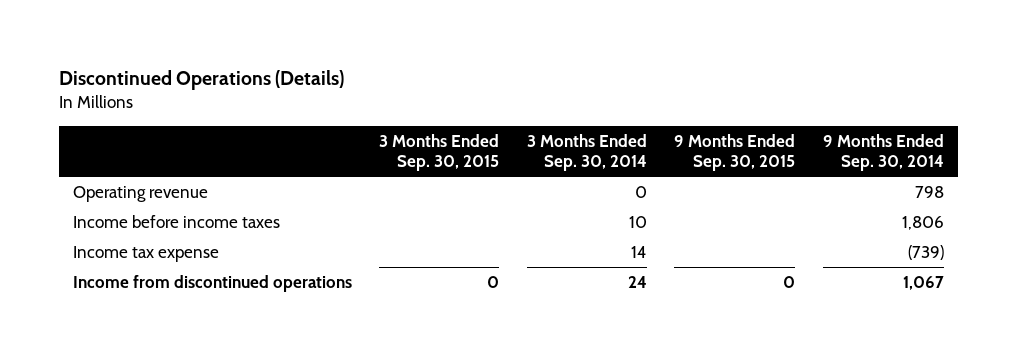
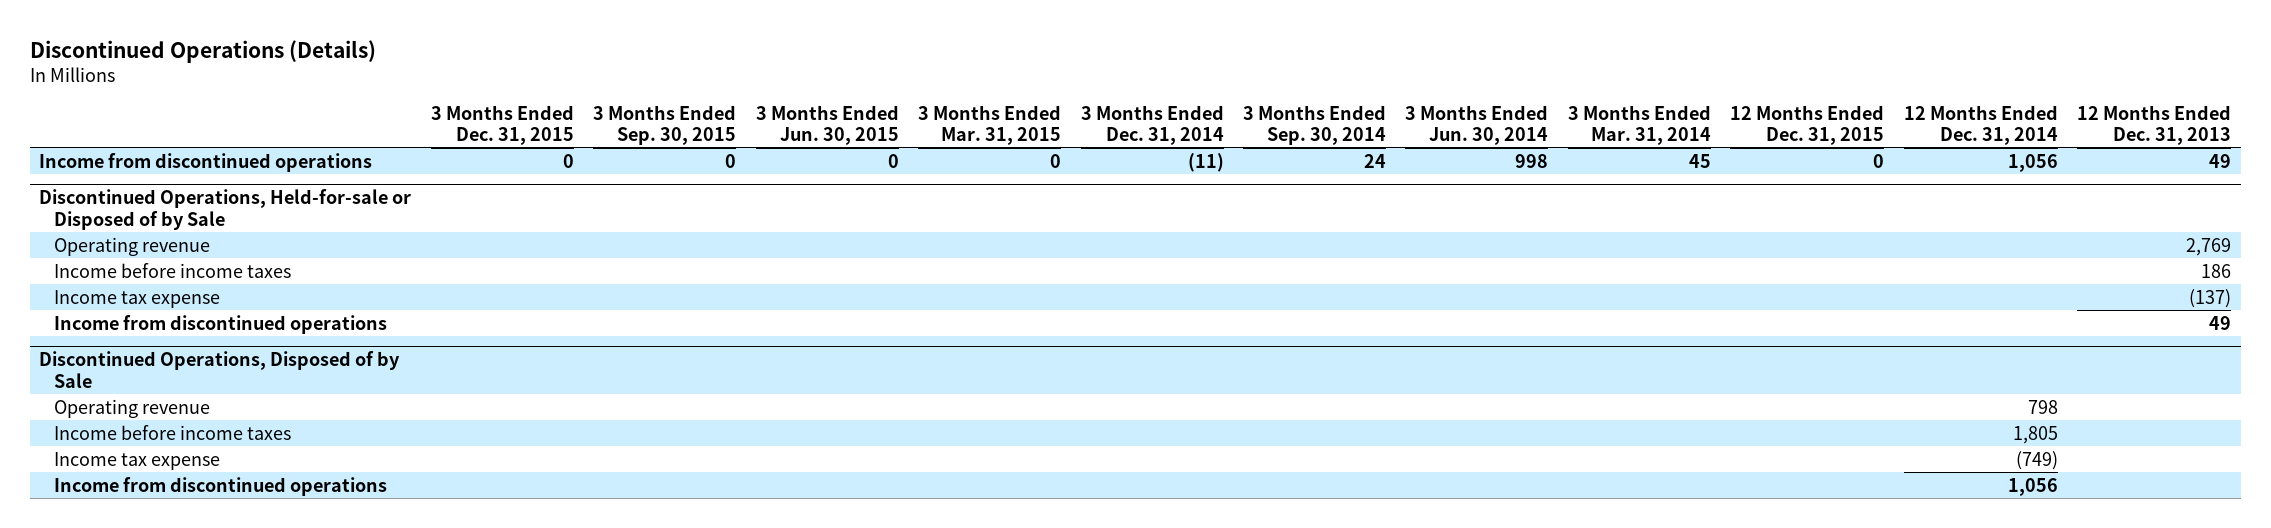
[674,133,796,172] 9 Months Ended Sep. 30, 2015 -> none
[823,133,945,172] 9 Months Ended Sep. 30, 2014 -> none
none -> [430,104,574,146] 3 Months Ended Dec. 31, 2015
none -> [755,104,899,146] 3 Months Ended Jun. 30, 2015
none -> [918,104,1062,146] 3 Months Ended Mar. 31, 2015
none -> [1080,104,1224,146] 3 Months Ended Dec. 31, 2014
none -> [1405,104,1549,146] 3 Months Ended Jun. 30, 2014
none -> [1567,104,1711,146] 3 Months Ended Mar. 31, 2014
none -> [1730,104,1885,146] 12 Months Ended Dec. 31, 2015
none -> [1903,104,2058,146] 12 Months Ended Dec. 31, 2014
none -> [2077,104,2232,146] 12 Months Ended Dec. 31, 2013
[72,186,208,203] Operating revenue -> none
[72,215,280,229] Income before income taxes -> none
[72,246,219,263] Income tax expense -> none
none -> [39,189,412,230] Discontinued Operations, Held-for-sale or Disposed of by Sale
none -> [53,236,210,256] Operating revenue
none -> [53,262,291,278] Income before income taxes
none -> [53,289,220,308] Income tax expense
none -> [53,314,387,334] Income from discontinued operations
none -> [39,351,401,388] Discontinued Operations, Disposed of by Sale
none -> [53,398,210,418] Operating revenue
none -> [53,424,291,440] Income before income taxes
none -> [53,451,220,470] Income tax expense
none -> [53,476,387,496] Income from discontinued operations

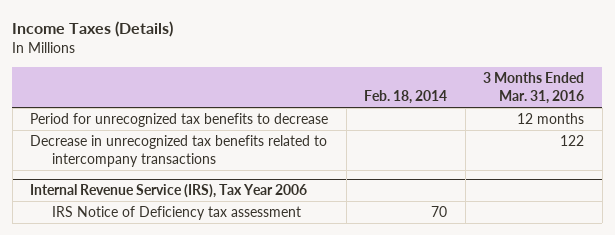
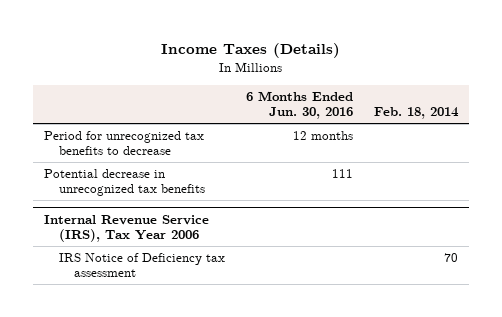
[483,72,585,105] 3 Months Ended Mar. 31, 2016 -> none
none -> [246,90,354,120] 6 Months Ended Jun. 30, 2016
[30,135,328,168] Decrease in unrecognized tax benefits related to intercompany transactions -> [43,168,206,197] Potential decrease in unrecognized tax benefits

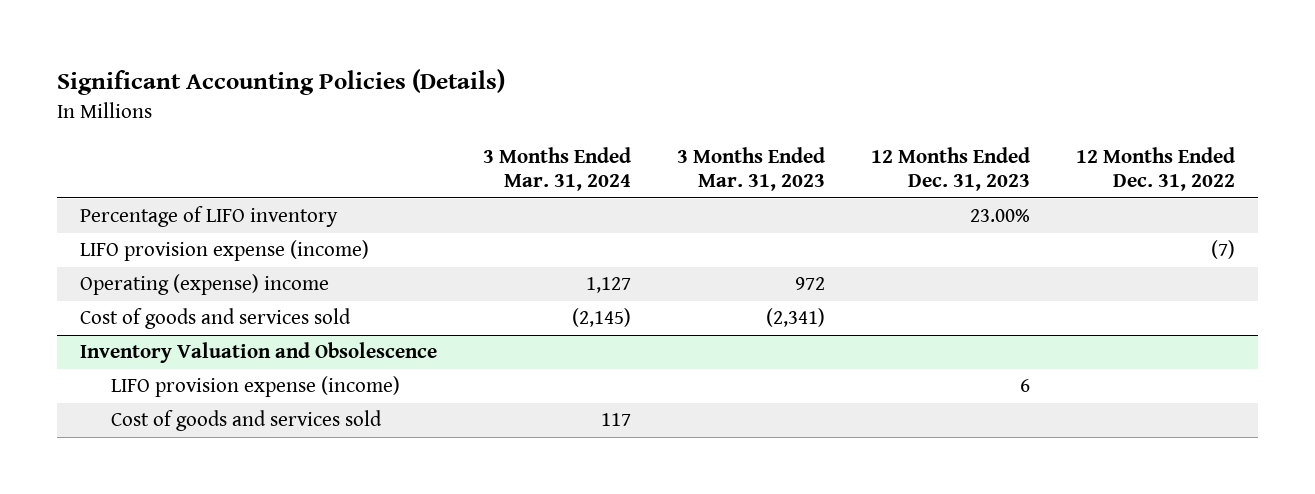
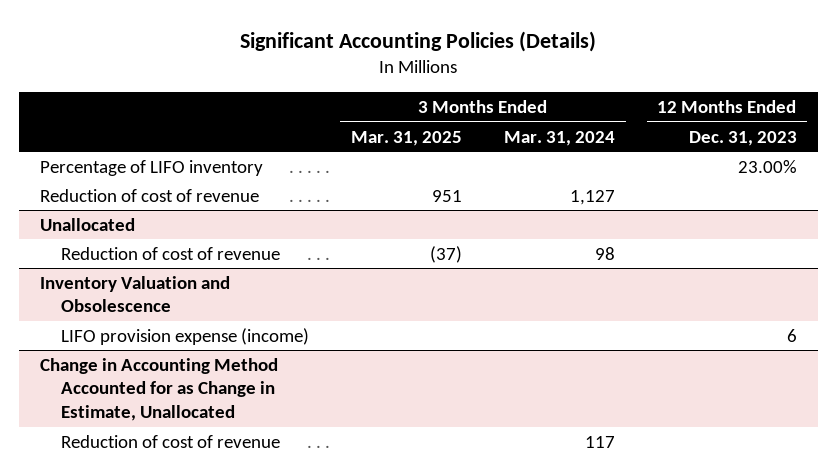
[676,146,825,192] 3 Months Ended Mar. 31, 2023 -> none
[1076,146,1236,192] 12 Months Ended Dec. 31, 2022 -> none
none -> [350,130,462,146] Mar. 31, 2025
[79,240,369,262] LIFO provision expense (income) -> none
[79,308,351,330] Cost of goods and services sold -> none
[79,274,329,296] Operating (expense) income -> [39,188,259,202] Reduction of cost of revenue
none -> [39,217,135,231] Unallocated
none -> [60,246,280,260] Reduction of cost of revenue
[111,410,383,432] Cost of goods and services sold -> none
none -> [39,357,278,421] Change in Accounting Method Accounted for as Change in Estimate, Unallocated
none -> [60,434,280,448] Reduction of cost of revenue

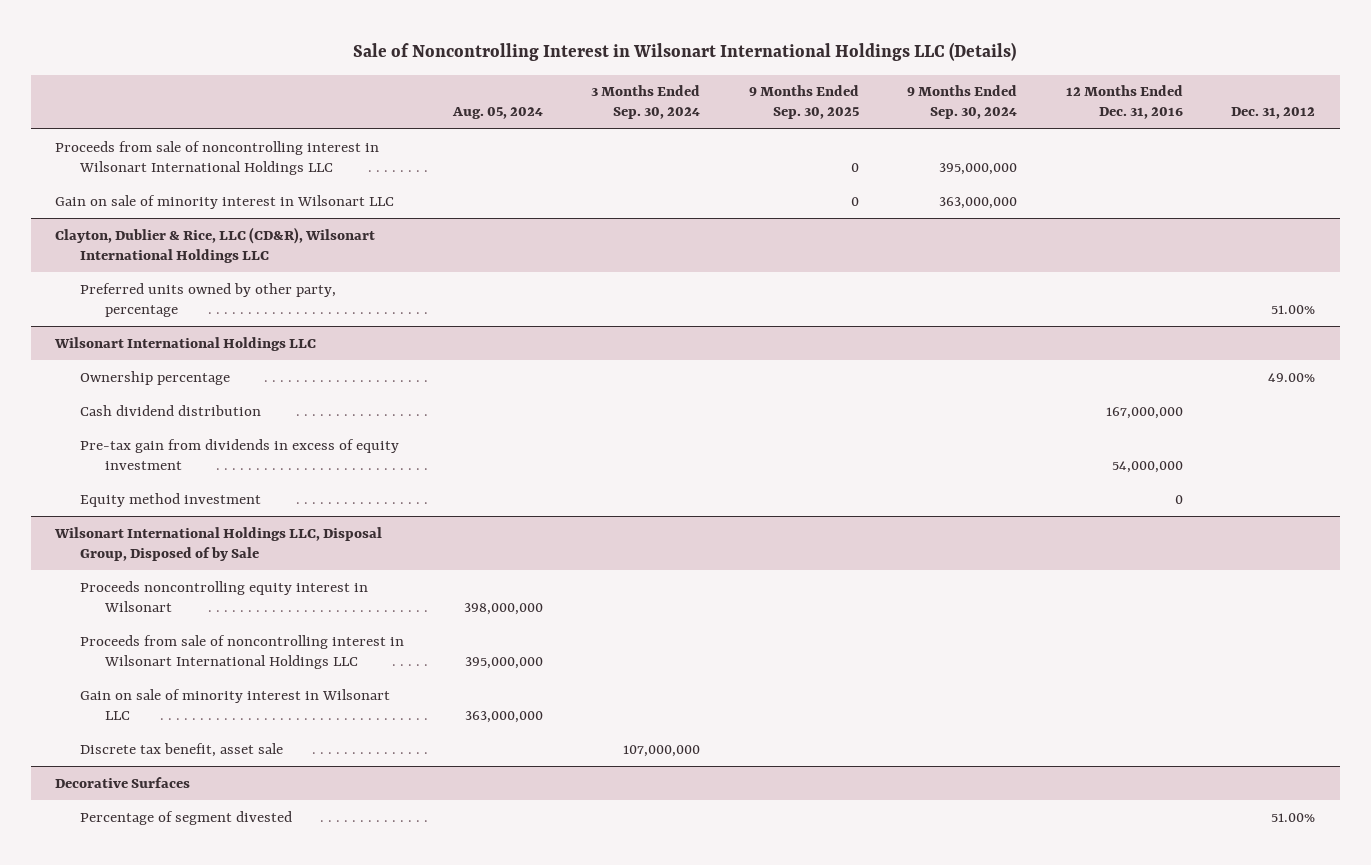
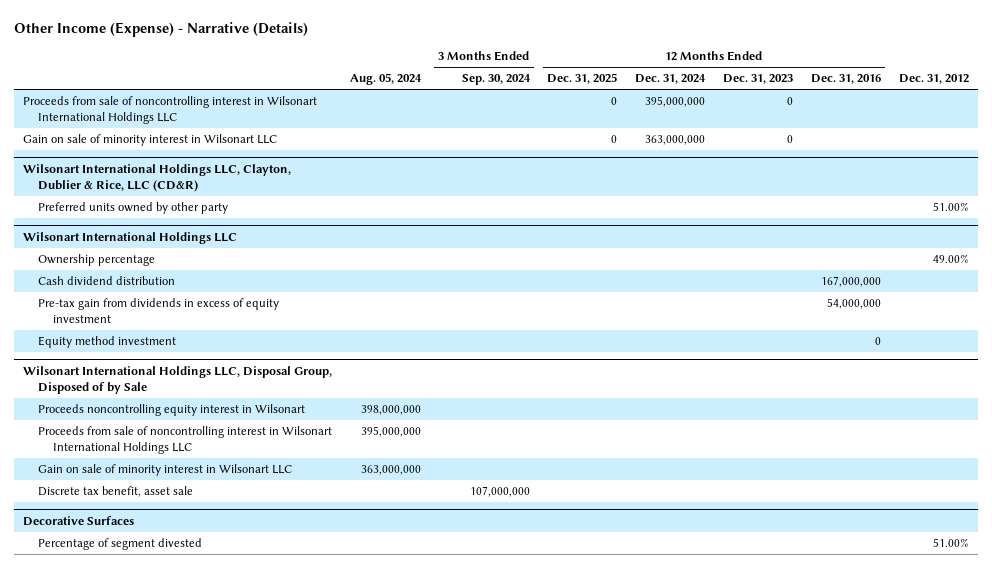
[353,42,1017,62] Sale of Noncontrolling Interest in Wilsonart International Holdings LLC (Details) -> [13,21,308,37] Other Income (Expense) - Narrative (Details)
[748,85,859,120] 9 Months Ended Sep. 30, 2025 -> none
[907,85,1018,120] 9 Months Ended Sep. 30, 2024 -> none
none -> [547,73,618,85] Dec. 31, 2025
none -> [635,74,707,85] Dec. 31, 2024
none -> [723,74,794,85] Dec. 31, 2023
[55,226,376,263] Clayton, Dublier & Rice, LLC (CD&R), Wilsonart International Holdings LLC -> [22,164,291,193] Wilsonart International Holdings LLC, Clayton, Dublier & Rice, LLC (CD&R)
[80,282,337,317] Preferred units owned by other party, percentage -> [37,202,228,215] Preferred units owned by other party

